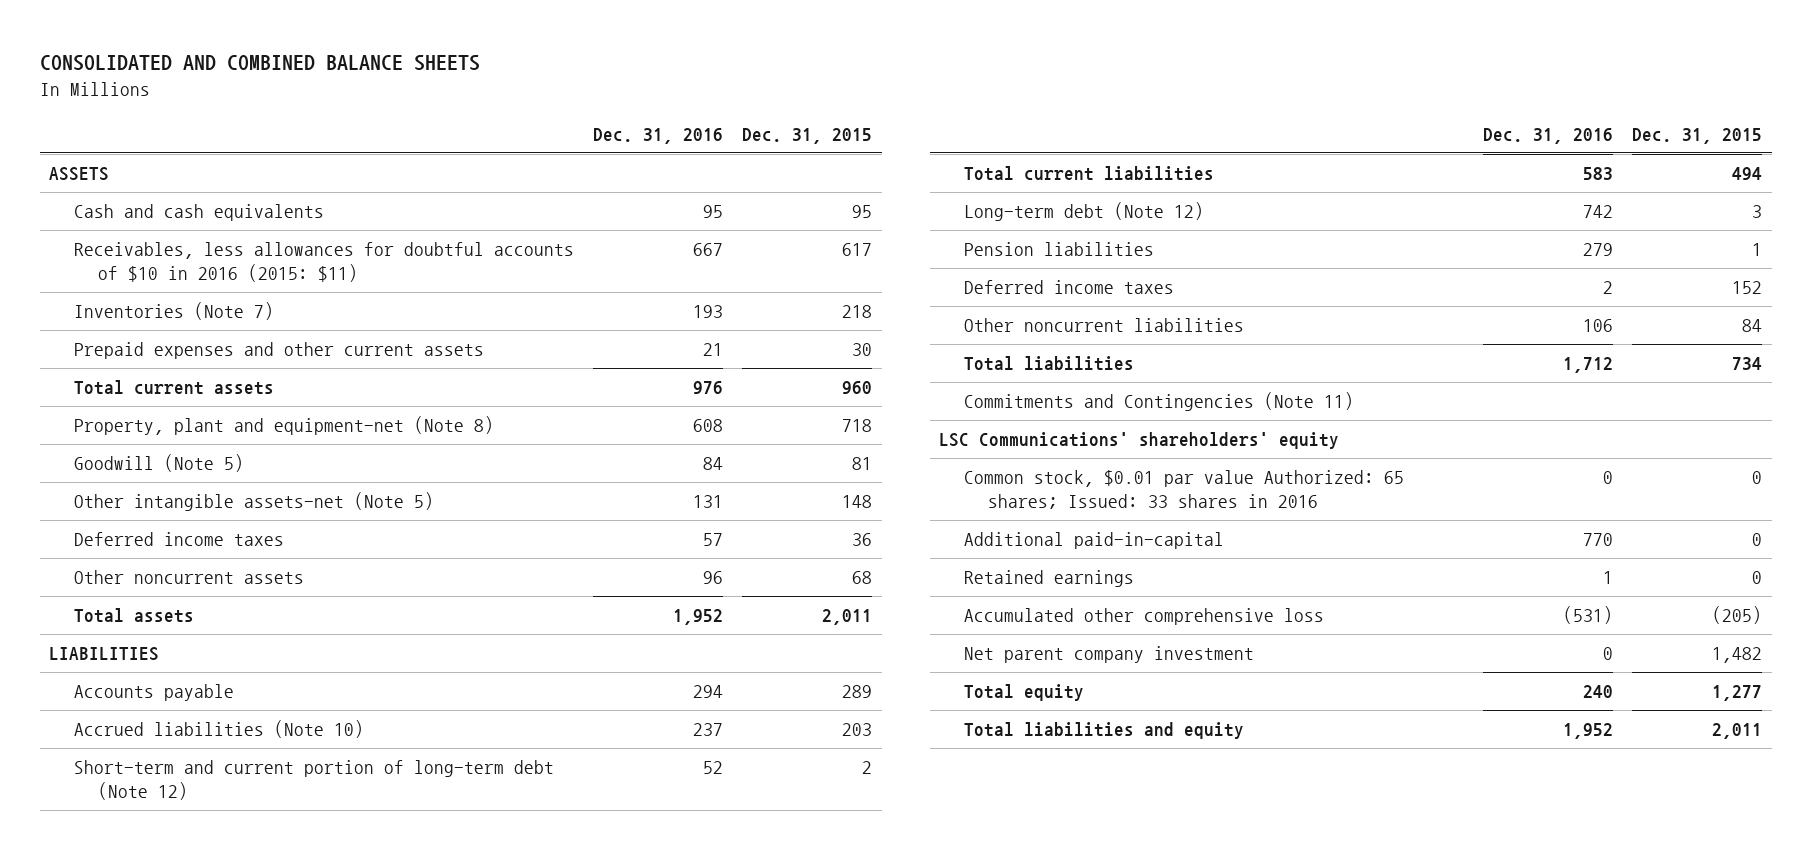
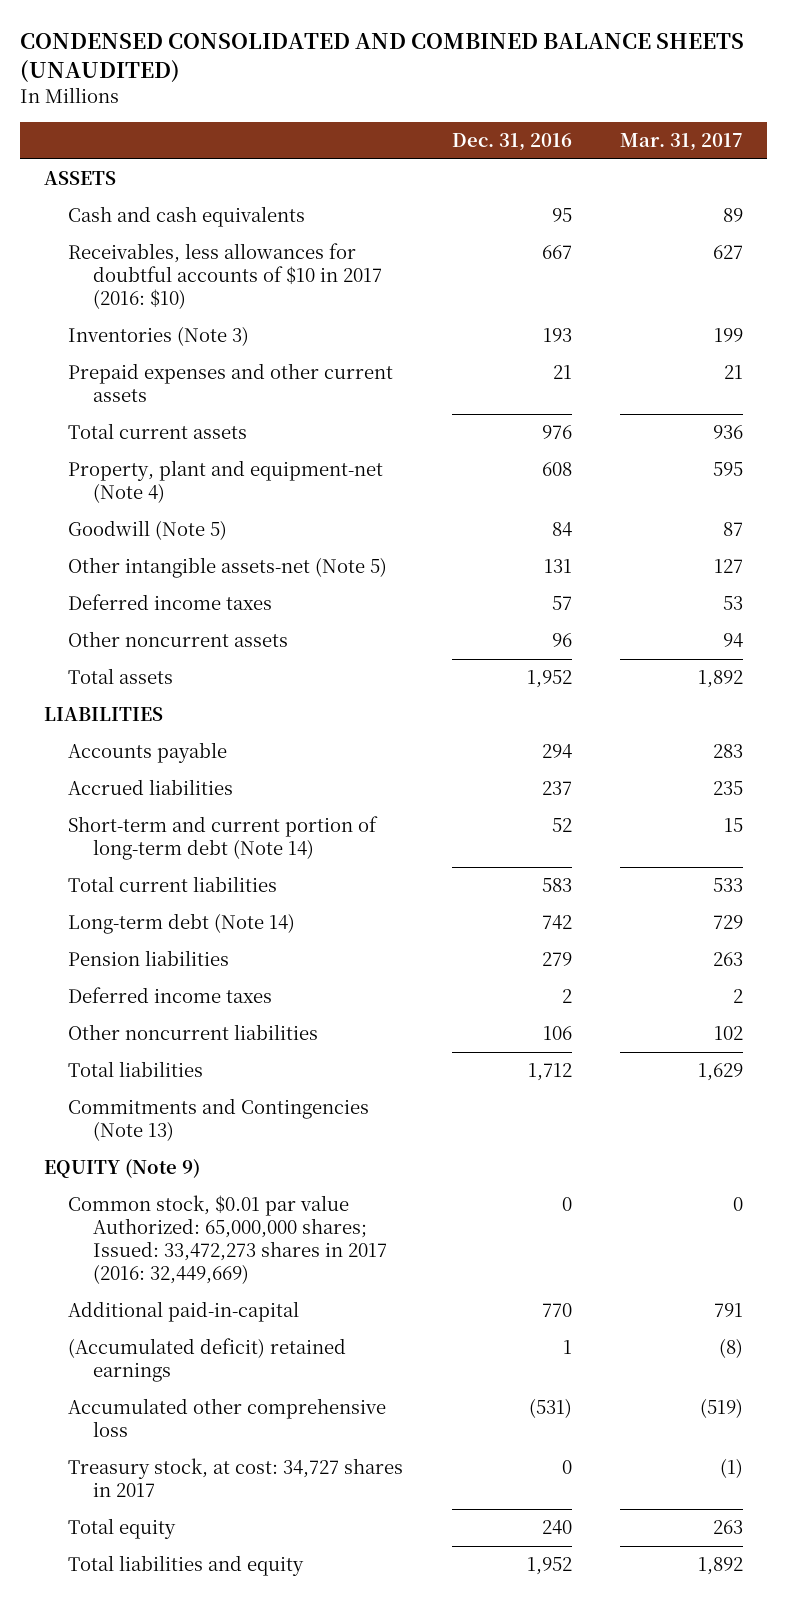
[39,55,480,72] CONSOLIDATED AND COMBINED BALANCE SHEETS -> [19,33,744,84] CONDENSED CONSOLIDATED AND COMBINED BALANCE SHEETS (UNAUDITED)
[742,127,873,144] Dec. 31, 2015 -> none
none -> [619,133,743,152] Mar. 31, 2017
[73,242,574,283] Receivables, less allowances for doubtful accounts of $10 in 2016 (2015: $11) -> [68,243,382,310] Receivables, less allowances for doubtful accounts of $10 in 2017 (2016: $10)
[73,302,274,321] Inventories (Note 7) -> [68,326,250,347] Inventories (Note 3)
[73,416,494,436] Property, plant and equipment-net (Note 8) -> [68,460,384,504] Property, plant and equipment-net (Note 4)
[73,720,364,739] Accrued liabilities (Note 10) -> [68,779,234,796] Accrued liabilities
[73,760,554,801] Short-term and current portion of long-term debt (Note 12) -> [68,816,379,861] Short-term and current portion of long-term debt (Note 14)
[963,202,1204,222] Long-term debt (Note 12) -> [68,913,296,935] Long-term debt (Note 14)
[963,392,1354,412] Commitments and Contingencies (Note 11) -> [68,1098,370,1142] Commitments and Contingencies (Note 13)
[939,432,1340,450] LSC Communications' shareholders' equity -> [44,1159,201,1179] EQUITY (Note 9)
[963,470,1404,510] Common stock, $0.01 par value Authorized: 65 shares; Issued: 33 shares in 2016 -> [68,1195,387,1285] Common stock, $0.01 par value Authorized: 65,000,000 shares; Issued: 33,472,273 shares in 2017 (2016: 32,449,669)
[963,570,1134,588] Retained earnings -> [68,1338,347,1383] (Accumulated deficit) retained earnings
[963,646,1254,664] Net parent company investment -> none
none -> [68,1458,404,1498] Treasury stock, at cost: 34,727 shares in 2017

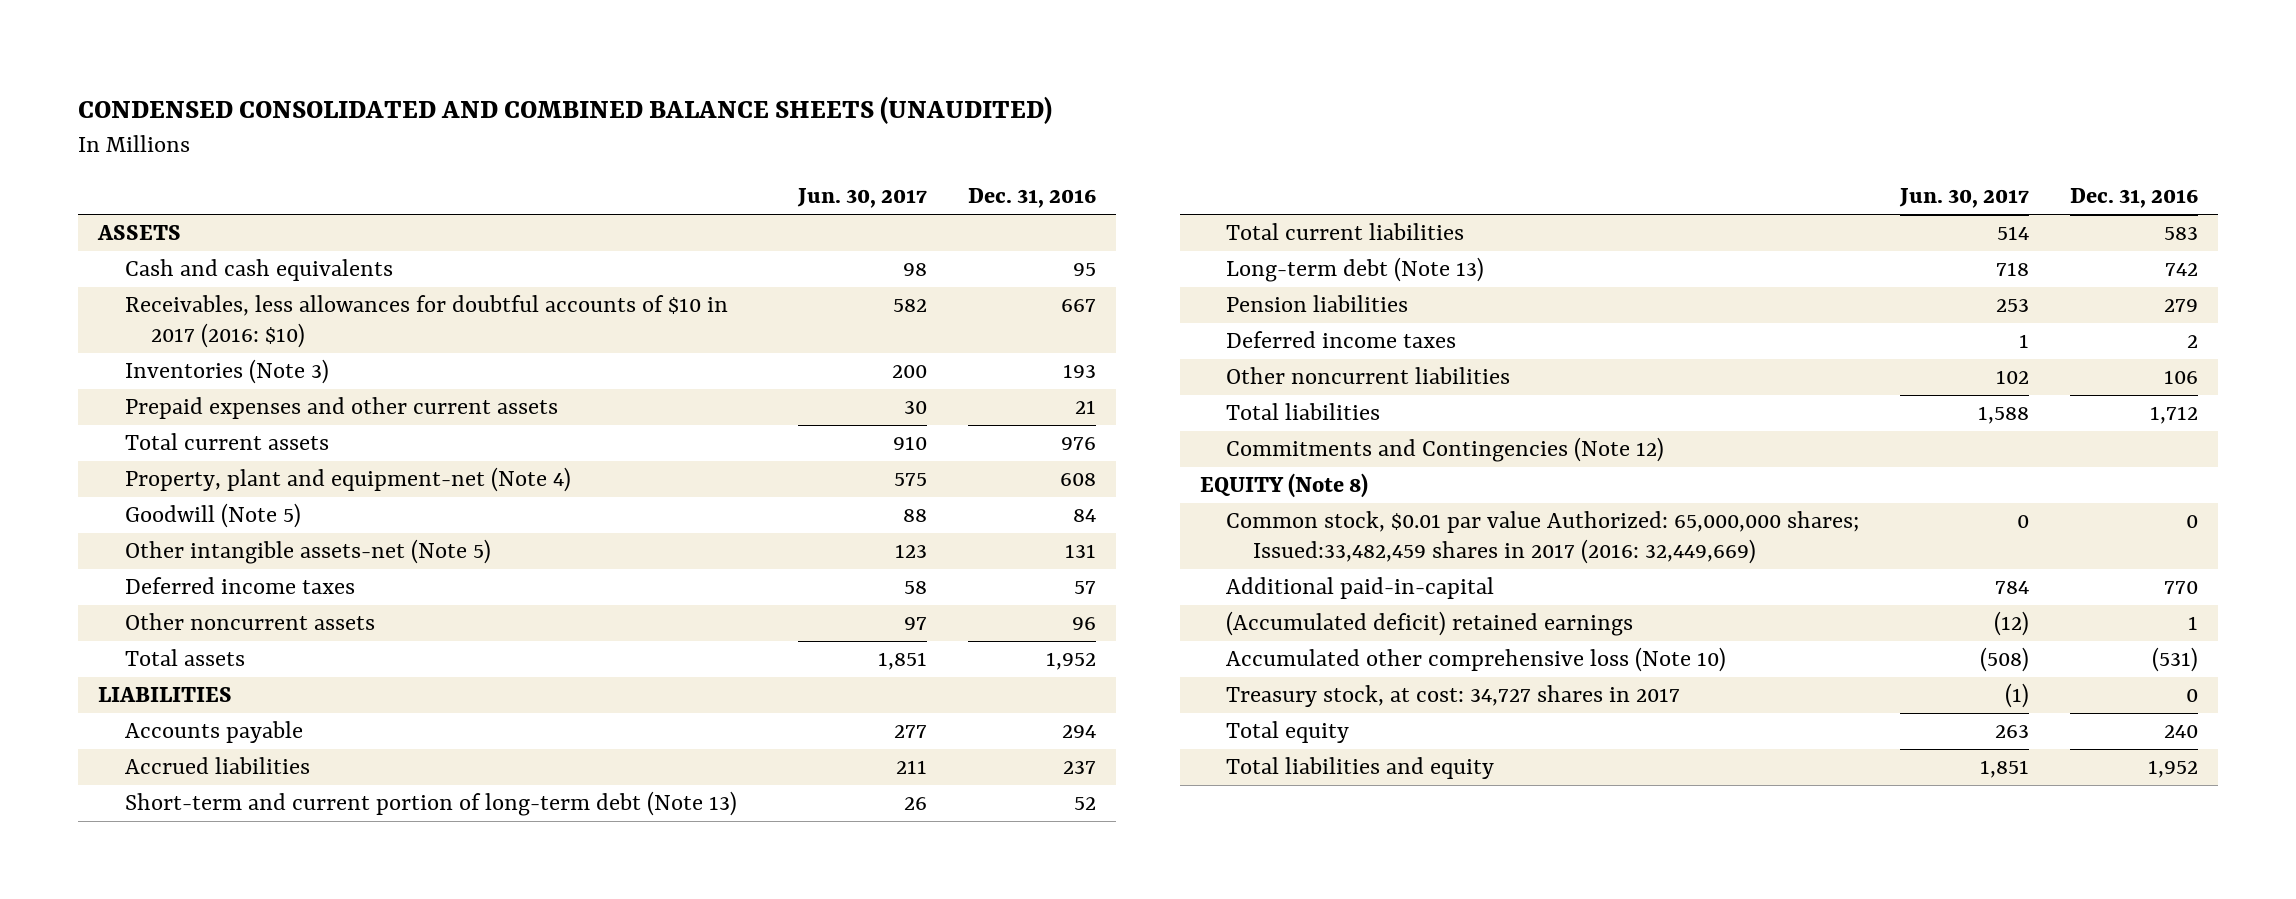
[619,133,743,152] Mar. 31, 2017 -> none
none -> [797,188,928,209] Jun. 30, 2017
[68,816,379,861] Short-term and current portion of long-term debt (Note 14) -> [124,791,737,817] Short-term and current portion of long-term debt (Note 13)
[68,913,296,935] Long-term debt (Note 14) -> [1226,257,1485,283] Long-term debt (Note 13)
[68,1098,370,1142] Commitments and Contingencies (Note 13) -> [1226,437,1665,463] Commitments and Contingencies (Note 12)
[44,1159,201,1179] EQUITY (Note 9) -> [1200,473,1369,499] EQUITY (Note 8)
[68,1195,387,1285] Common stock, $0.01 par value Authorized: 65,000,000 shares; Issued: 33,472,273 shares in 2017 (2016: 32,449,669) -> [1226,511,1860,565] Common stock, $0.01 par value Authorized: 65,000,000 shares; Issued:33,482,459 shares in 2017 (2016: 32,449,669)
[68,1398,387,1438] Accumulated other comprehensive loss -> [1226,647,1727,673] Accumulated other comprehensive loss (Note 10)

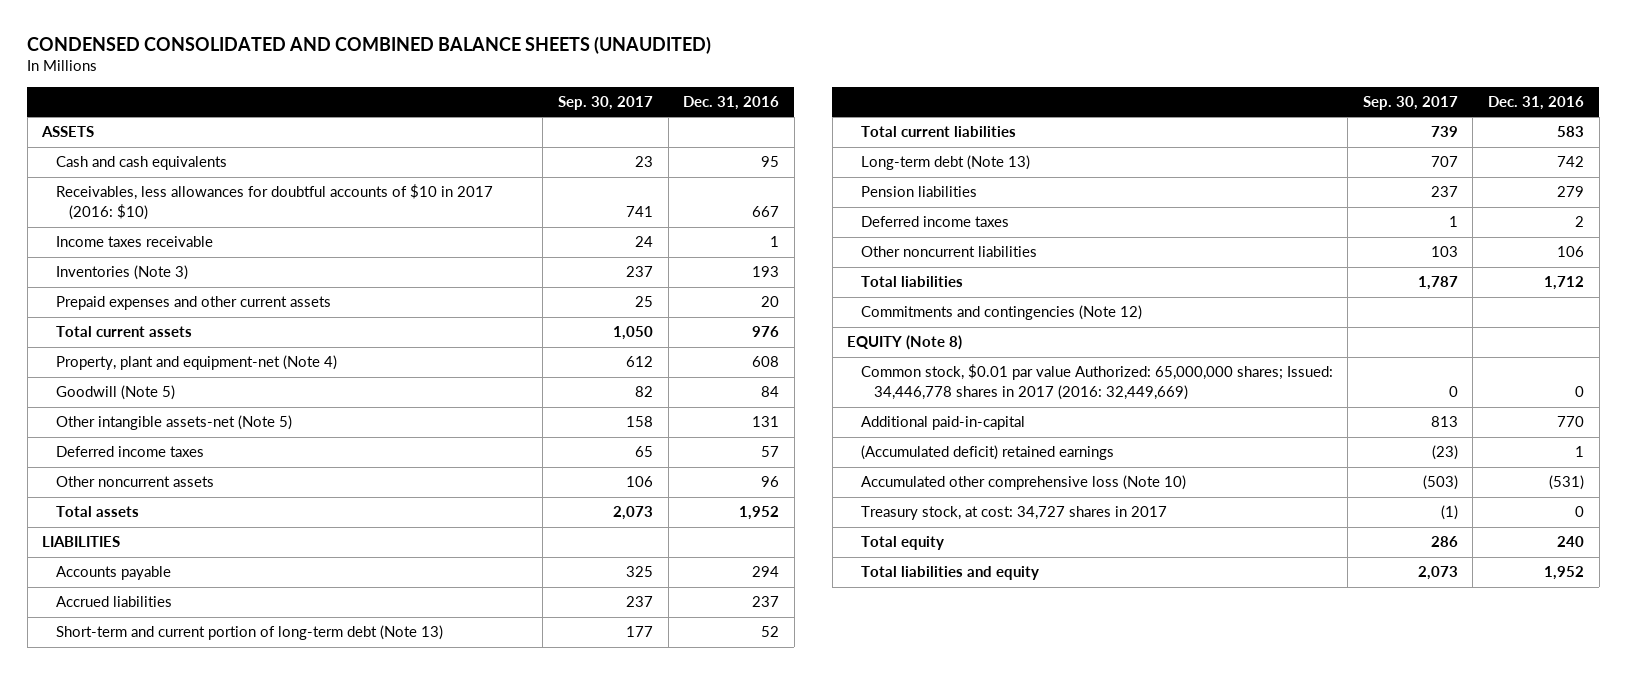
[797,188,928,209] Jun. 30, 2017 -> none
none -> [557,95,653,110] Sep. 30, 2017
none -> [55,236,213,248] Income taxes receivable
[1074,400,1096,415] 21 -> [761,296,780,308] 20
[1226,437,1665,463] Commitments and Contingencies (Note 12) -> [860,305,1142,321] Commitments and contingencies (Note 12)
[1226,511,1860,565] Common stock, $0.01 par value Authorized: 65,000,000 shares; Issued:33,482,459 shares in 2017 (2016: 32,449,669) -> [860,364,1333,401] Common stock, $0.01 par value Authorized: 65,000,000 shares; Issued: 34,446,778 shares in 2017 (2016: 32,449,669)

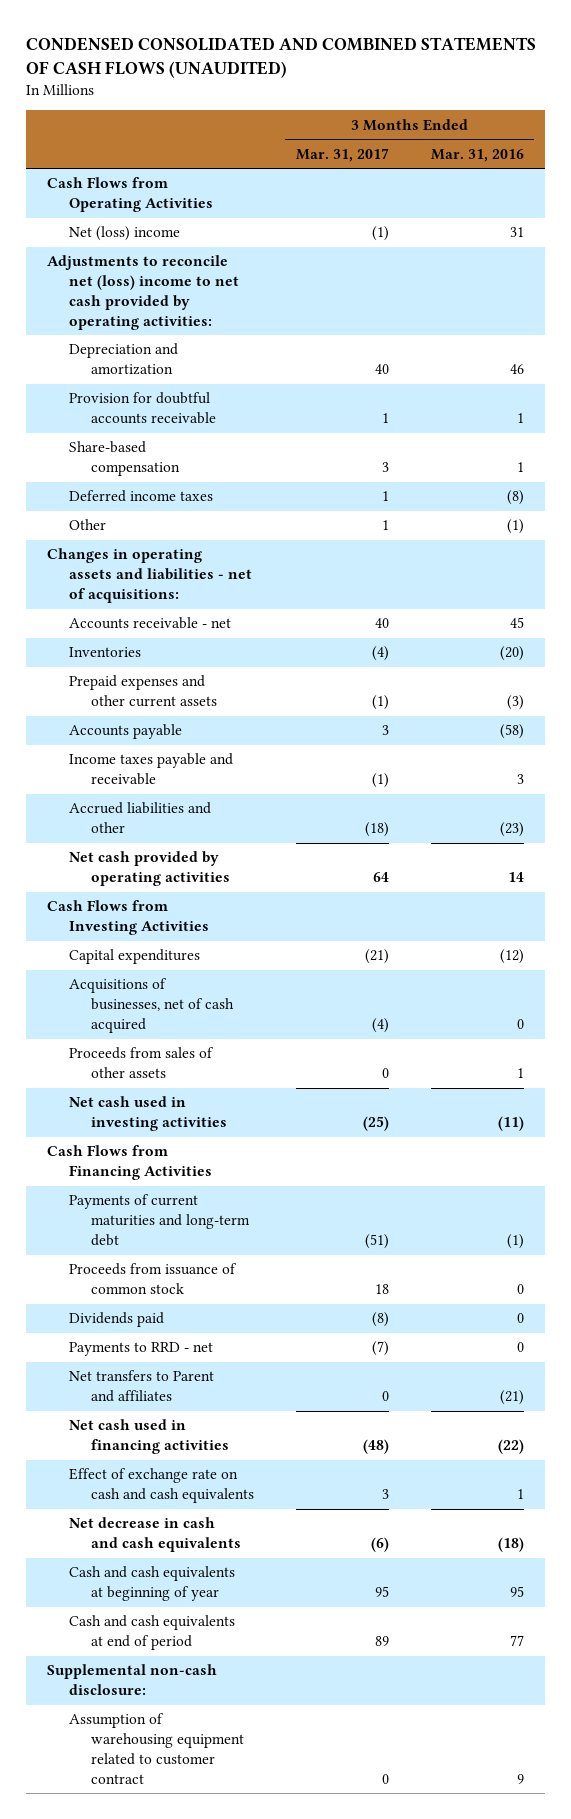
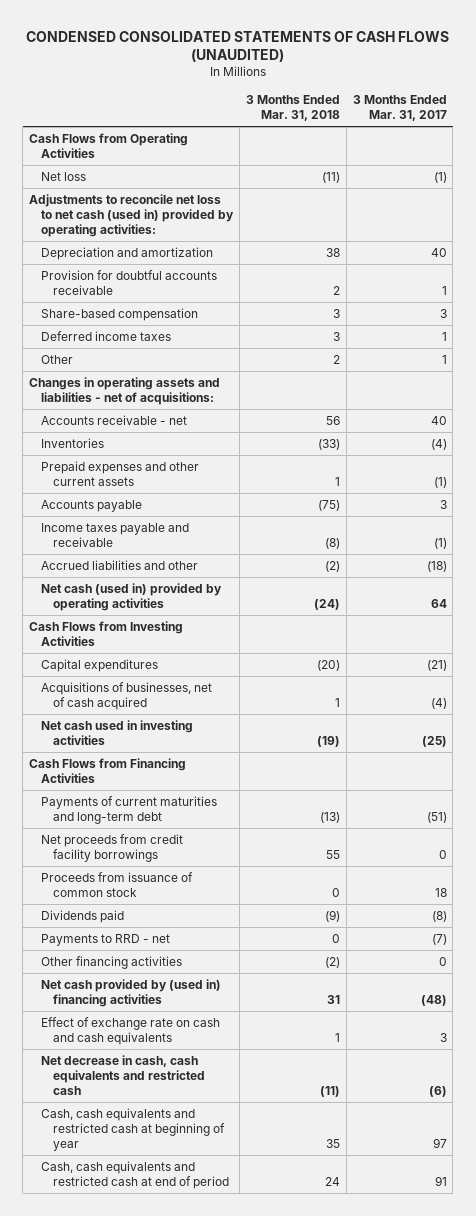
[26,37,537,79] CONDENSED CONSOLIDATED AND COMBINED STATEMENTS OF CASH FLOWS (UNAUDITED) -> [25,30,449,63] CONDENSED CONSOLIDATED STATEMENTS OF CASH FLOWS (UNAUDITED)
[430,148,524,162] Mar. 31, 2016 -> none
none -> [245,95,340,122] 3 Months Ended Mar. 31, 2018
[68,226,180,242] Net (loss) income -> [41,171,87,181] Net loss
[47,255,239,330] Adjustments to reconcile net (loss) income to net cash provided by operating activities: -> [29,193,235,237] Adjustments to reconcile net loss to net cash (used in) provided by operating activities:
[68,851,230,887] Net cash provided by operating activities -> [41,582,223,611] Net cash (used in) provided by operating activities
[68,1047,214,1079] Proceeds from sales of other assets -> none
none -> [41,833,184,862] Net proceeds from credit facility borrowings
[68,1370,214,1403] Net transfers to Parent and affiliates -> none
none -> [41,955,183,969] Other financing activities
[68,1419,229,1455] Net cash used in financing activities -> [41,978,222,1007] Net cash provided by (used in) financing activities
[47,1664,218,1696] Supplemental non-cash disclosure: -> none
[68,1713,244,1784] Assumption of warehousing equipment related to customer contract -> none
[68,1517,241,1553] Net decrease in cash and cash equivalents -> [41,1054,206,1095] Net decrease in cash, cash equivalents and restricted cash
[68,1566,235,1602] Cash and cash equivalents at beginning of year -> [41,1107,226,1151] Cash, cash equivalents and restricted cash at beginning of year
[374,1586,389,1598] 95 -> [432,1137,447,1148] 97
[68,1615,235,1651] Cash and cash equivalents at end of period -> [41,1160,230,1189] Cash, cash equivalents and restricted cash at end of period
[374,1636,389,1647] 89 -> [434,1175,447,1186] 91

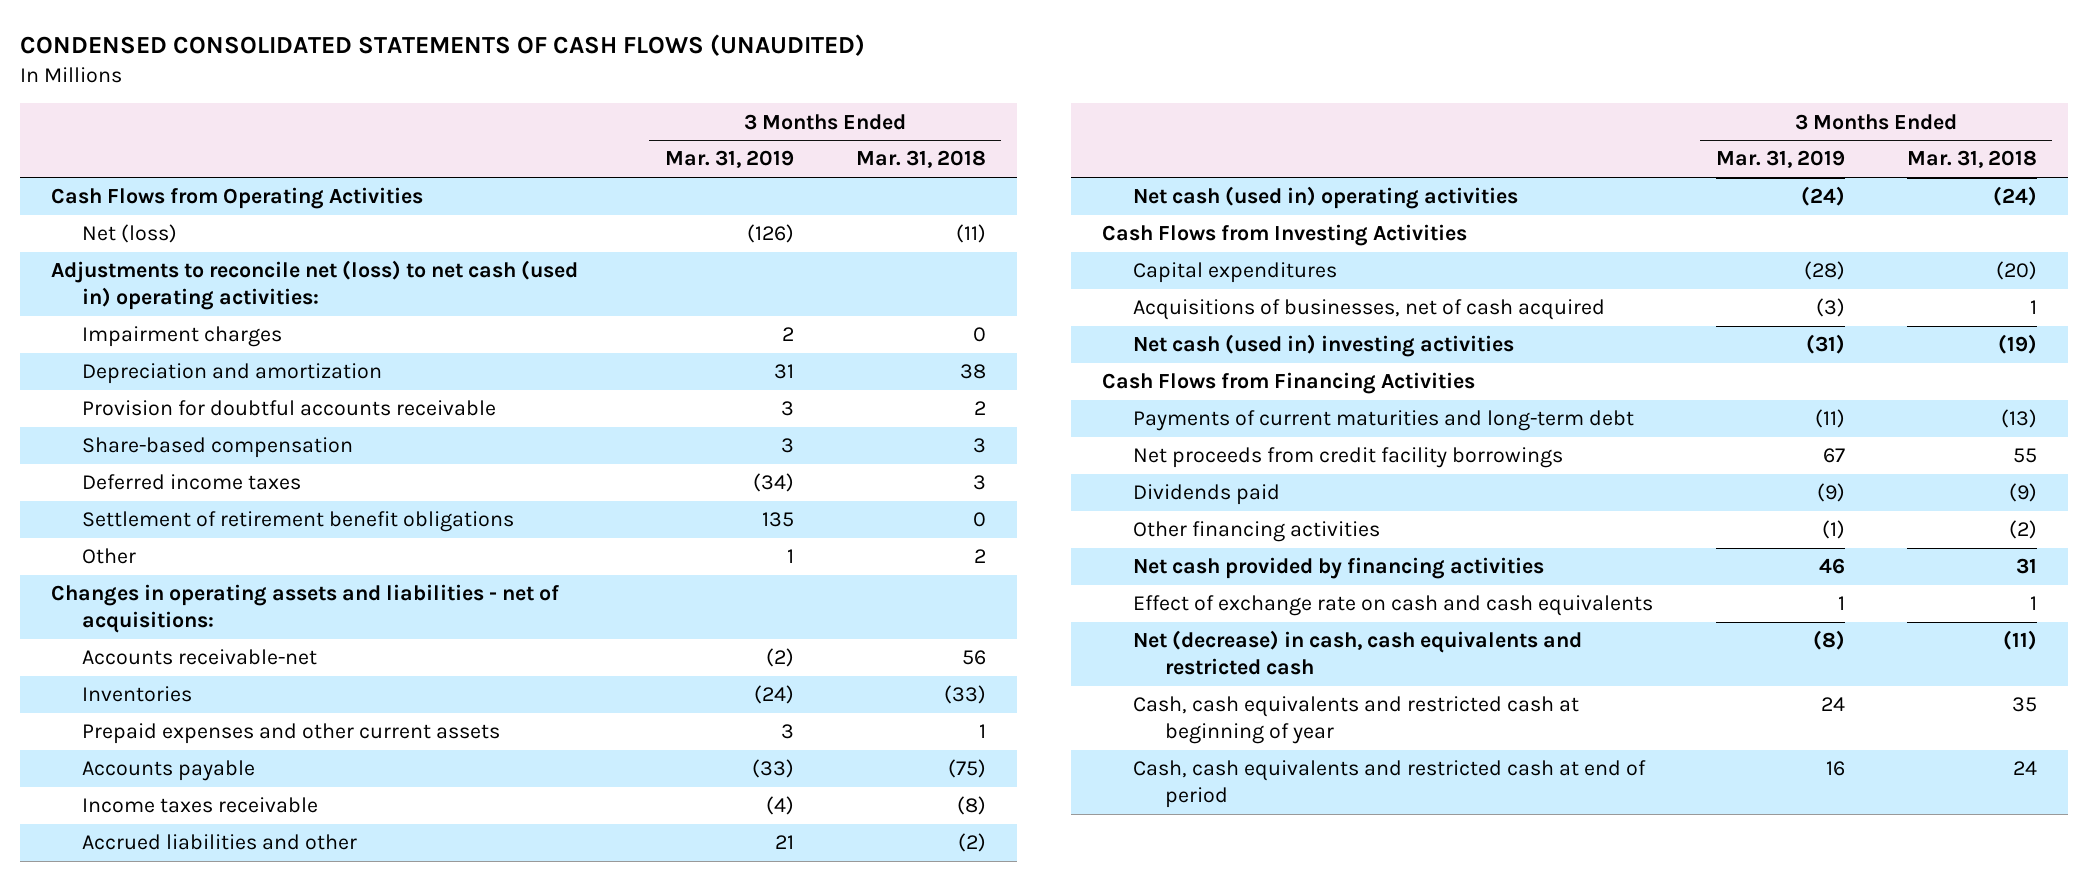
[352,95,447,122] 3 Months Ended Mar. 31, 2017 -> none
none -> [664,150,794,169] Mar. 31, 2019
[41,171,87,181] Net loss -> [82,224,178,244] Net (loss)
[29,193,235,237] Adjustments to reconcile net loss to net cash (used in) provided by operating activities: -> [50,260,578,311] Adjustments to reconcile net (loss) to net cash (used in) operating activities:
none -> [82,326,283,348] Impairment charges
none -> [82,511,515,533] Settlement of retirement benefit obligations
[41,414,188,425] Accounts receivable - net -> [82,649,318,666] Accounts receivable-net
[41,522,190,547] Income taxes payable and receivable -> [82,797,319,814] Income taxes receivable
[41,582,223,611] Net cash (used in) provided by operating activities -> [1133,186,1519,210] Net cash (used in) operating activities
[41,719,194,745] Net cash used in investing activities -> [1133,334,1515,358] Net cash (used in) investing activities
[41,871,194,897] Proceeds from issuance of common stock -> none
[41,933,171,946] Payments to RRD - net -> none
[41,978,222,1007] Net cash provided by (used in) financing activities -> [1133,557,1545,580] Net cash provided by financing activities
[41,1054,206,1095] Net decrease in cash, cash equivalents and restricted cash -> [1133,630,1583,676] Net (decrease) in cash, cash equivalents and restricted cash

